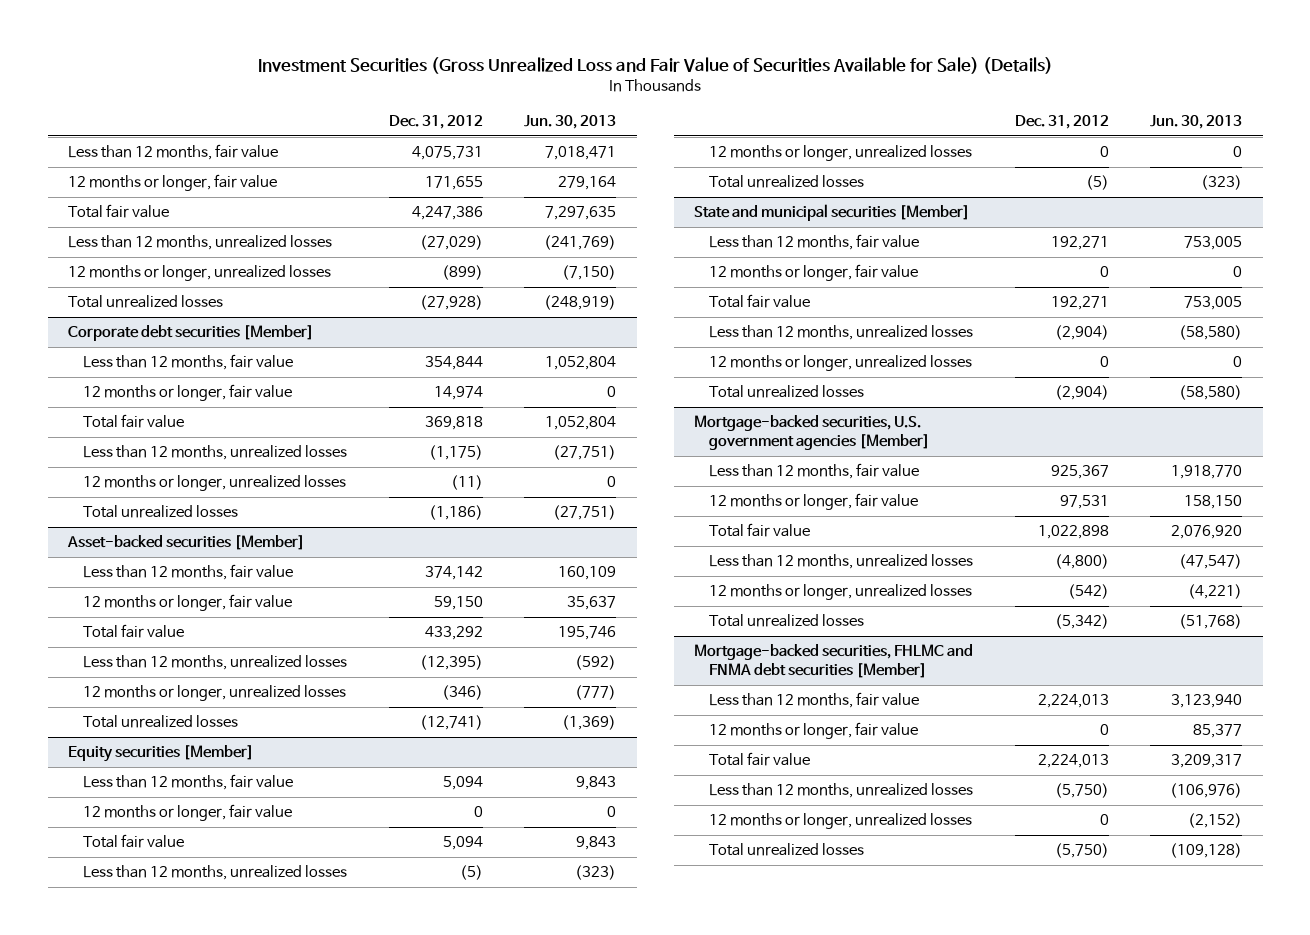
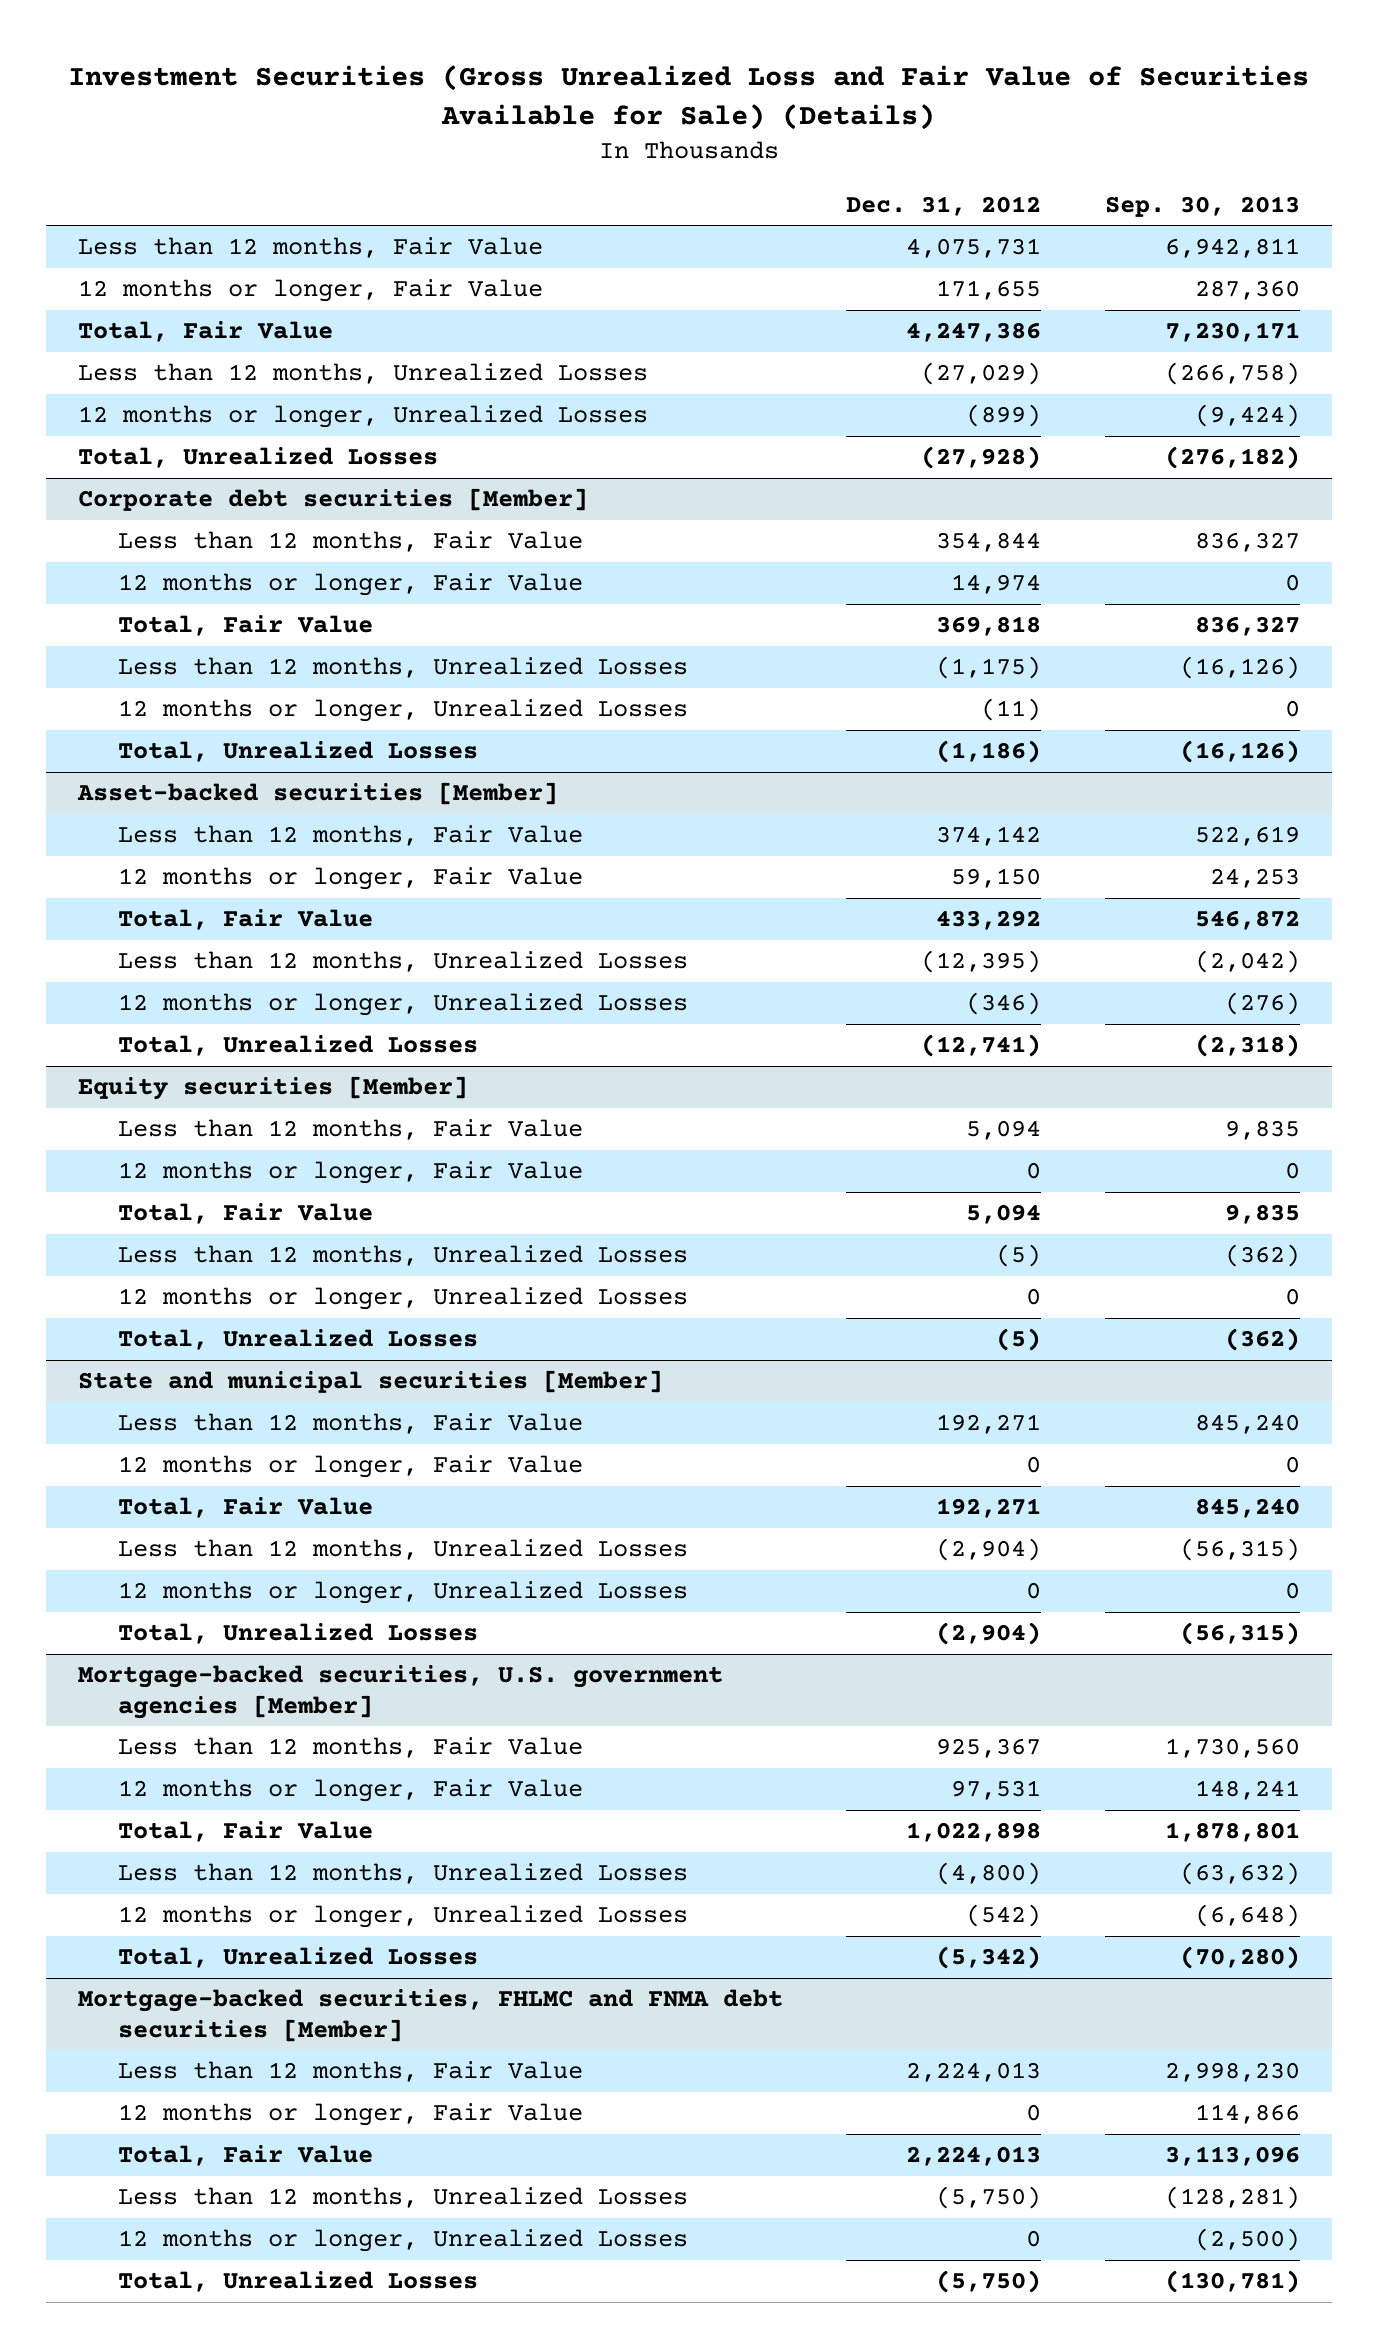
[524,115,617,130] Jun. 30, 2013 -> none
none -> [1105,195,1301,217] Sep. 30, 2013
[68,144,279,161] Less than 12 months, fair value -> [77,237,543,259] Less than 12 months, Fair Value
[68,174,278,192] 12 months or longer, fair value -> [77,279,543,303] 12 months or longer, Fair Value
[68,204,170,219] Total fair value -> [77,321,333,343] Total, Fair Value
[68,235,333,251] Less than 12 months, unrealized losses -> [77,363,648,385] Less than 12 months, Unrealized Losses
[68,265,332,282] 12 months or longer, unrealized losses -> [77,405,648,429] 12 months or longer, Unrealized Losses
[68,295,224,309] Total unrealized losses -> [77,447,438,469] Total, Unrealized Losses
[83,354,294,371] Less than 12 months, fair value -> [117,531,583,553] Less than 12 months, Fair Value
[83,384,293,402] 12 months or longer, fair value -> [117,573,583,597] 12 months or longer, Fair Value
[83,414,185,429] Total fair value -> [117,615,373,637] Total, Fair Value
[83,445,348,461] Less than 12 months, unrealized losses -> [117,657,688,679] Less than 12 months, Unrealized Losses
[83,475,347,492] 12 months or longer, unrealized losses -> [117,699,688,723] 12 months or longer, Unrealized Losses
[83,505,239,519] Total unrealized losses -> [117,741,478,763] Total, Unrealized Losses
[83,564,294,581] Less than 12 months, fair value -> [117,825,583,847] Less than 12 months, Fair Value
[83,594,293,612] 12 months or longer, fair value -> [117,867,583,891] 12 months or longer, Fair Value
[83,624,185,639] Total fair value -> [117,909,373,931] Total, Fair Value
[83,655,348,671] Less than 12 months, unrealized losses -> [117,951,688,973] Less than 12 months, Unrealized Losses
[83,685,347,702] 12 months or longer, unrealized losses -> [117,993,688,1017] 12 months or longer, Unrealized Losses
[83,715,239,729] Total unrealized losses -> [117,1035,478,1057] Total, Unrealized Losses
[83,774,294,791] Less than 12 months, fair value -> [117,1119,583,1141] Less than 12 months, Fair Value
[83,804,293,822] 12 months or longer, fair value -> [117,1161,583,1185] 12 months or longer, Fair Value
[83,834,185,849] Total fair value -> [117,1203,373,1225] Total, Fair Value
[83,865,348,881] Less than 12 months, unrealized losses -> [117,1245,688,1267] Less than 12 months, Unrealized Losses
[709,145,973,162] 12 months or longer, unrealized losses -> [117,1287,688,1311] 12 months or longer, Unrealized Losses
[709,175,865,189] Total unrealized losses -> [117,1329,478,1351] Total, Unrealized Losses
[709,234,920,251] Less than 12 months, fair value -> [117,1413,583,1435] Less than 12 months, Fair Value
[709,264,919,282] 12 months or longer, fair value -> [117,1455,583,1479] 12 months or longer, Fair Value
[709,294,811,309] Total fair value -> [117,1497,373,1519] Total, Fair Value
[709,325,974,341] Less than 12 months, unrealized losses -> [117,1539,688,1561] Less than 12 months, Unrealized Losses
[709,355,973,372] 12 months or longer, unrealized losses -> [117,1581,688,1605] 12 months or longer, Unrealized Losses
[709,385,865,399] Total unrealized losses -> [117,1623,478,1645] Total, Unrealized Losses
[709,463,920,480] Less than 12 months, fair value -> [117,1737,583,1759] Less than 12 months, Fair Value
[709,493,919,511] 12 months or longer, fair value -> [117,1779,583,1803] 12 months or longer, Fair Value
[709,523,811,538] Total fair value -> [117,1821,373,1843] Total, Fair Value
[709,554,974,570] Less than 12 months, unrealized losses -> [117,1863,688,1885] Less than 12 months, Unrealized Losses
[709,584,973,601] 12 months or longer, unrealized losses -> [117,1905,688,1929] 12 months or longer, Unrealized Losses
[709,614,865,628] Total unrealized losses -> [117,1947,478,1969] Total, Unrealized Losses
[709,692,920,709] Less than 12 months, fair value -> [117,2061,583,2083] Less than 12 months, Fair Value
[709,722,919,740] 12 months or longer, fair value -> [117,2103,583,2127] 12 months or longer, Fair Value
[709,752,811,767] Total fair value -> [117,2145,373,2167] Total, Fair Value
[709,783,974,799] Less than 12 months, unrealized losses -> [117,2187,688,2209] Less than 12 months, Unrealized Losses
[709,813,973,830] 12 months or longer, unrealized losses -> [117,2229,688,2253] 12 months or longer, Unrealized Losses
[709,843,865,857] Total unrealized losses -> [117,2271,478,2293] Total, Unrealized Losses

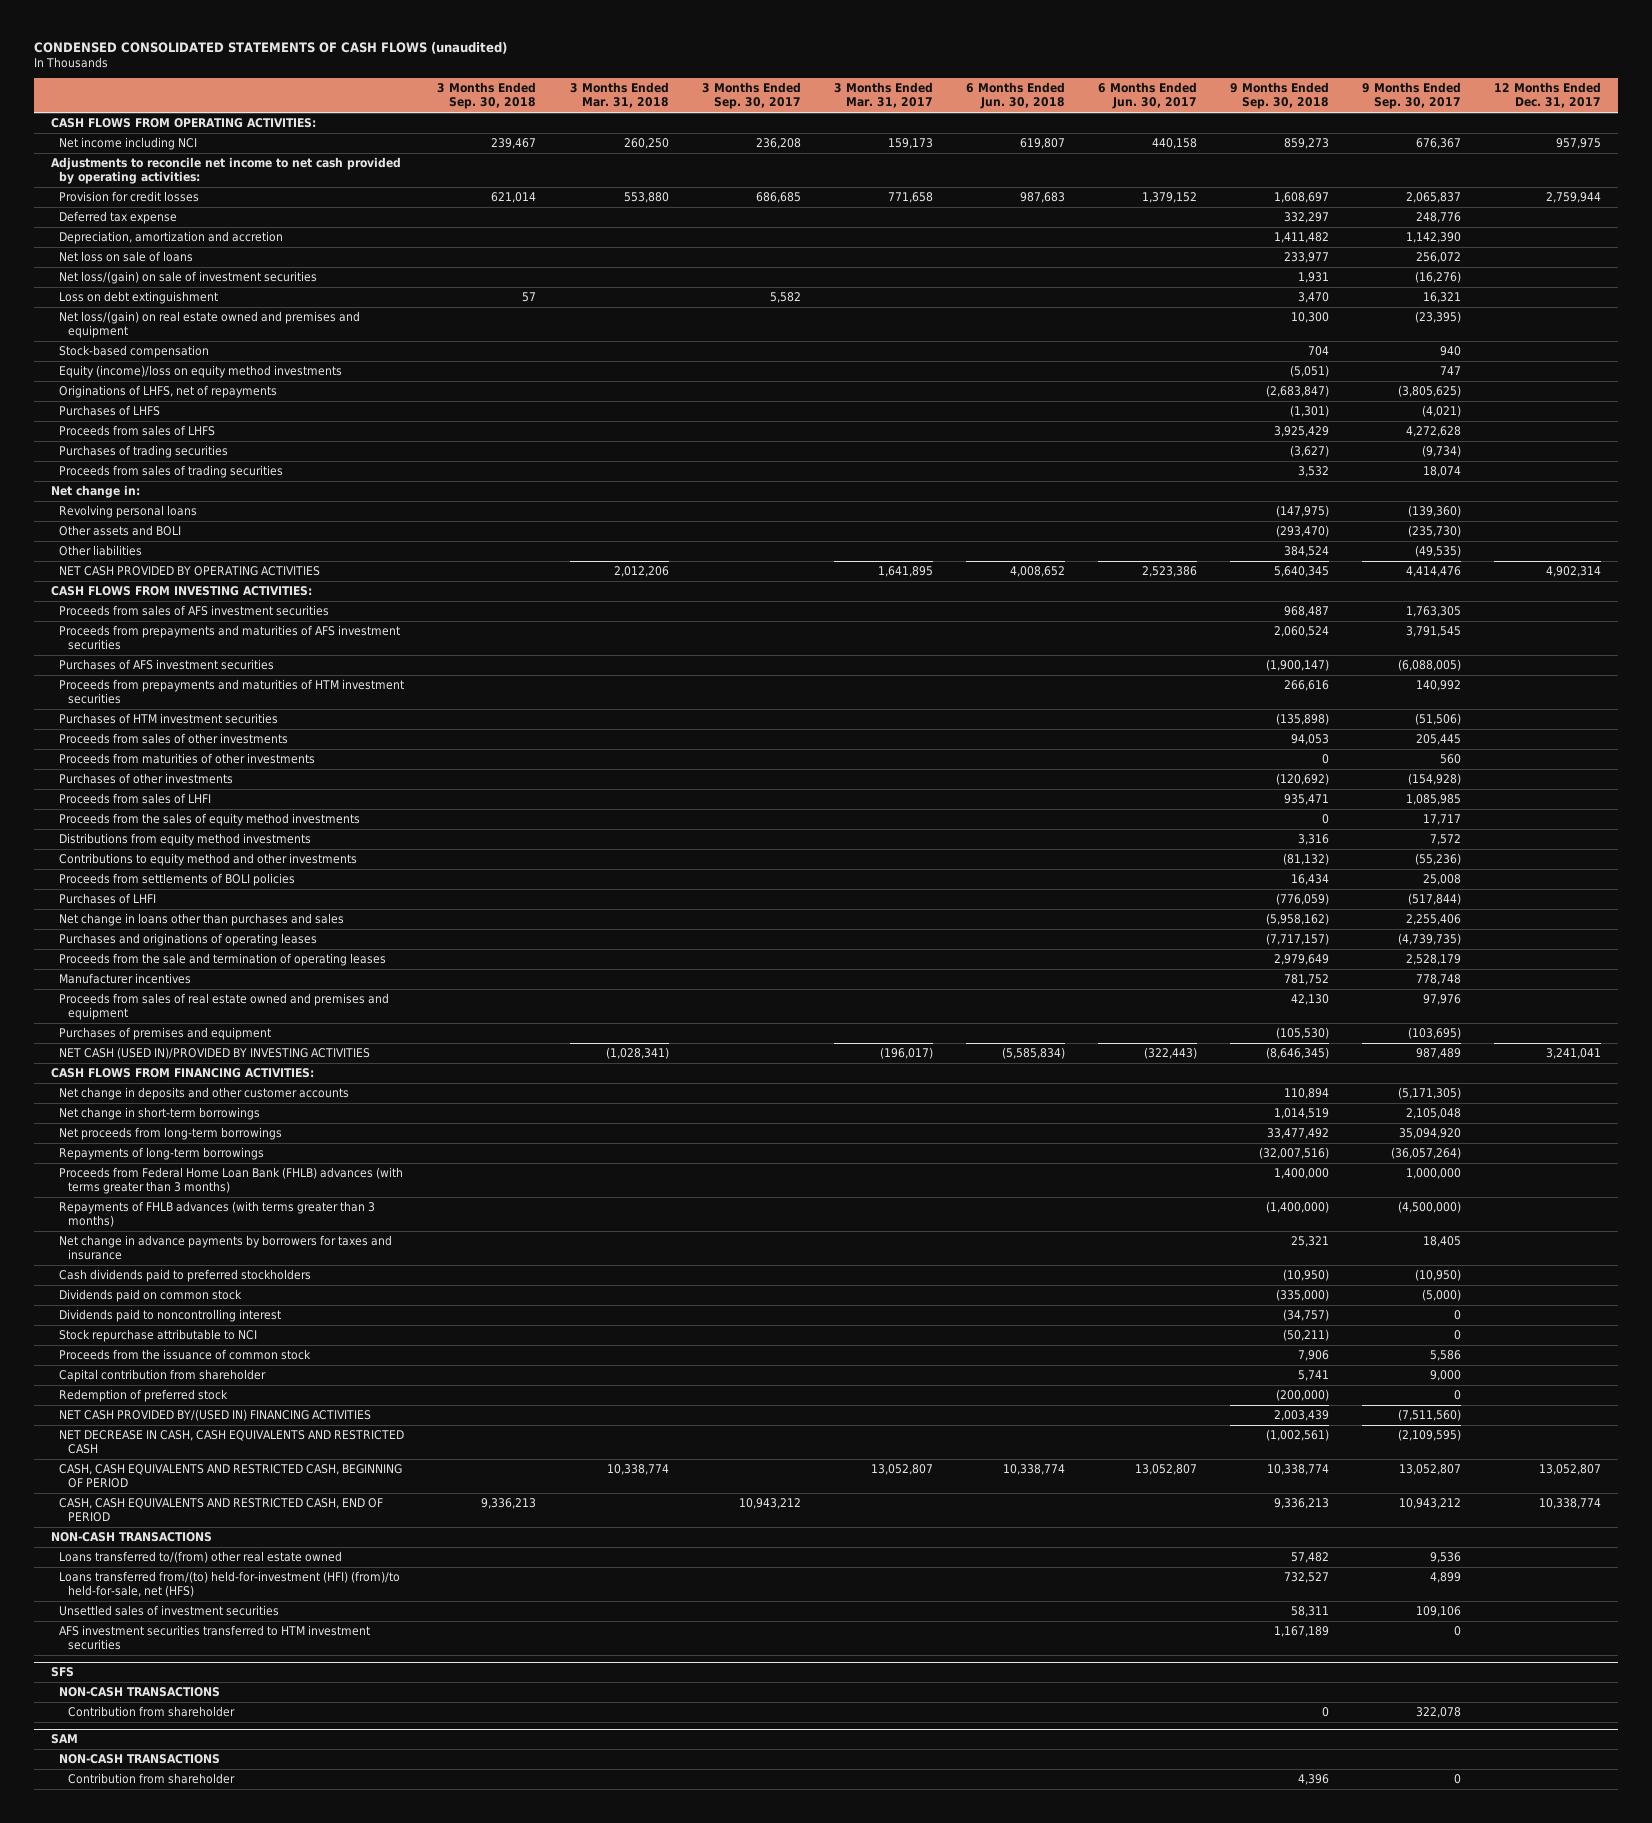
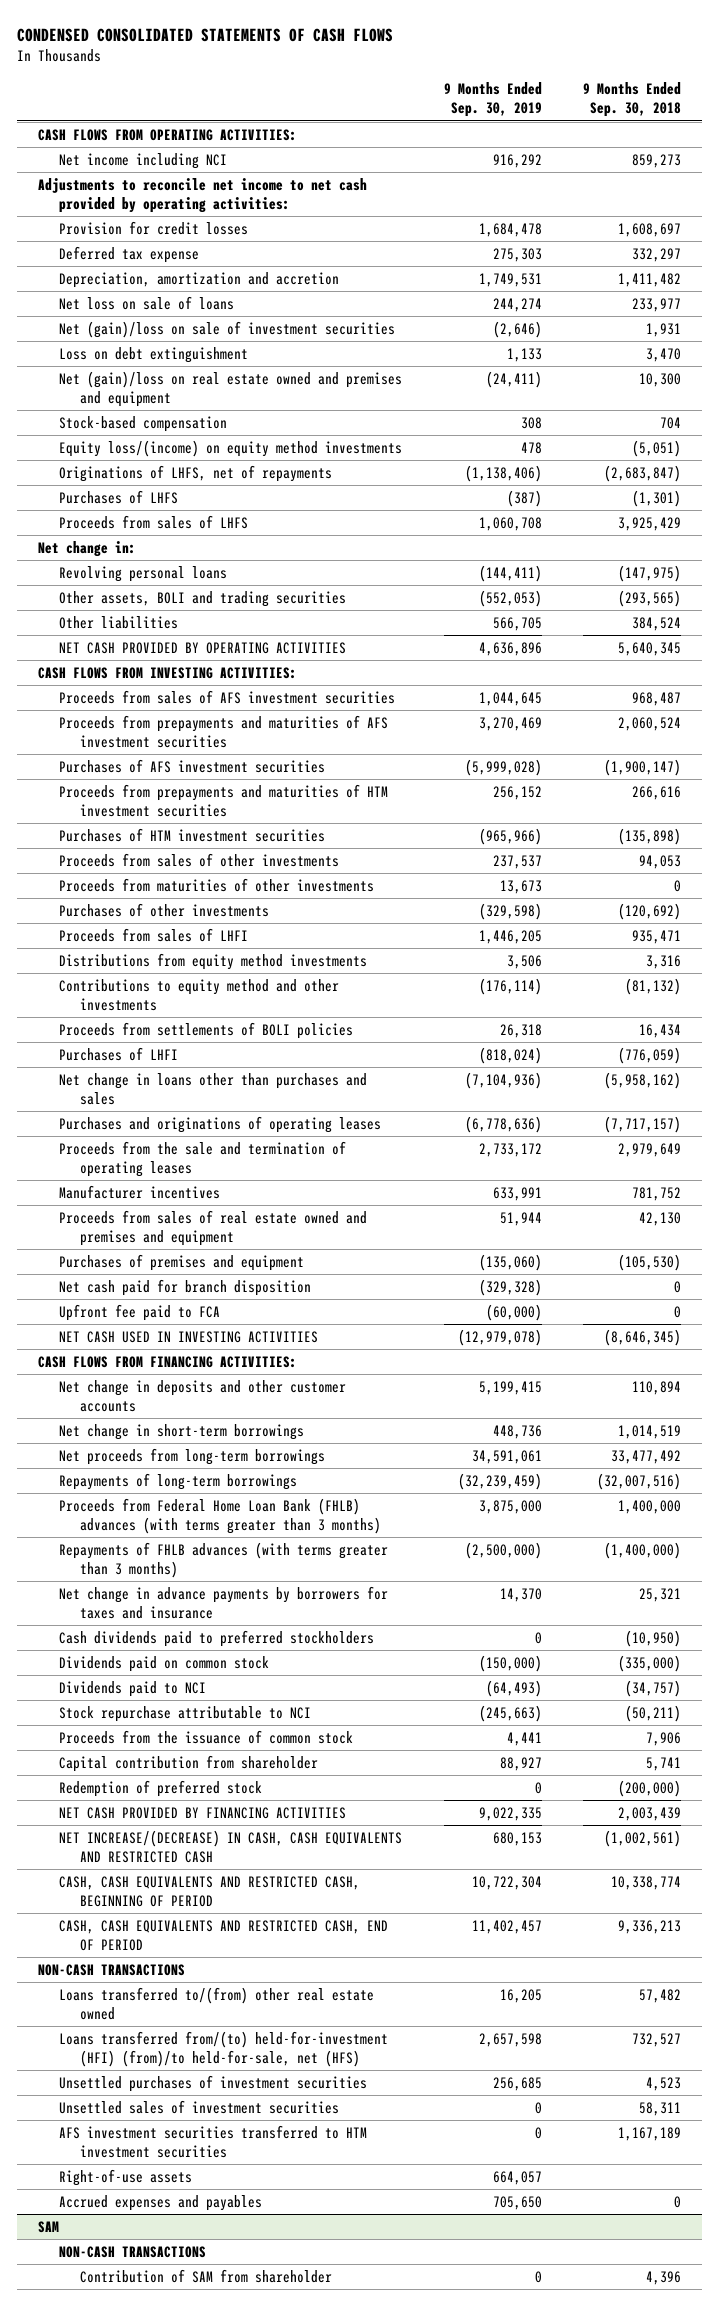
[34,41,508,54] CONDENSED CONSOLIDATED STATEMENTS OF CASH FLOWS (unaudited) -> [17,27,394,42] CONDENSED CONSOLIDATED STATEMENTS OF CASH FLOWS
[437,82,537,110] 3 Months Ended Sep. 30, 2018 -> none
[569,82,669,109] 3 Months Ended Mar. 31, 2018 -> none
[701,82,801,110] 3 Months Ended Sep. 30, 2017 -> none
[833,82,933,109] 3 Months Ended Mar. 31, 2017 -> none
[965,82,1065,110] 6 Months Ended Jun. 30, 2018 -> none
[1098,82,1198,110] 6 Months Ended Jun. 30, 2017 -> none
[1362,82,1462,110] 9 Months Ended Sep. 30, 2017 -> none
[1494,82,1602,109] 12 Months Ended Dec. 31, 2017 -> none
none -> [443,81,542,118] 9 Months Ended Sep. 30, 2019
[59,271,318,285] Net loss/(gain) on sale of investment securities -> [58,320,395,338] Net (gain)/loss on sale of investment securities
[59,311,361,339] Net loss/(gain) on real estate owned and premises and equipment -> [58,370,402,408] Net (gain)/loss on real estate owned and premises and equipment
[59,365,343,379] Equity (income)/loss on equity method investments -> [58,439,402,457] Equity loss/(income) on equity method investments
[59,445,229,459] Purchases of trading securities -> none
[59,465,284,479] Proceeds from sales of trading securities -> none
[59,525,182,537] Other assets and BOLI -> [58,590,346,607] Other assets, BOLI and trading securities
[1276,525,1330,538] (293,470) -> [618,589,682,607] (293,565)
[59,813,361,827] Proceeds from the sales of equity method investments -> none
none -> [58,1278,311,1296] Net cash paid for branch disposition
none -> [58,1303,220,1321] Upfront fee paid to FCA
[59,1047,371,1060] NET CASH (USED IN)/PROVIDED BY INVESTING ACTIVITIES -> [58,1330,318,1343] NET CASH USED IN INVESTING ACTIVITIES
[59,1309,282,1323] Dividends paid to noncontrolling interest -> [58,1680,206,1697] Dividends paid to NCI
[59,1409,372,1422] NET CASH PROVIDED BY/(USED IN) FINANCING ACTIVITIES -> [58,1806,346,1819] NET CASH PROVIDED BY FINANCING ACTIVITIES
[59,1430,405,1455] NET DECREASE IN CASH, CASH EQUIVALENTS AND RESTRICTED CASH -> [58,1829,402,1864] NET INCREASE/(DECREASE) IN CASH, CASH EQUIVALENTS AND RESTRICTED CASH
none -> [58,2074,367,2092] Unsettled purchases of investment securities
[50,1667,74,1678] SFS -> none
[59,1687,221,1698] NON-CASH TRANSACTIONS -> none
[67,1706,235,1718] Contribution from shareholder -> none
none -> [58,2168,192,2186] Right-of-use assets
none -> [58,2194,262,2211] Accrued expenses and payables
[67,1773,235,1785] Contribution from shareholder -> [79,2268,332,2283] Contribution of SAM from shareholder

